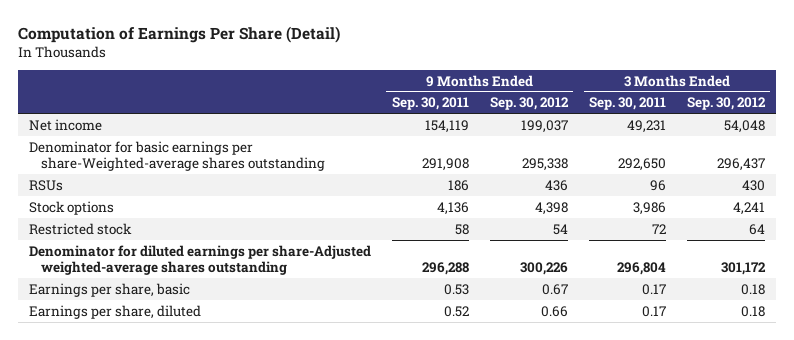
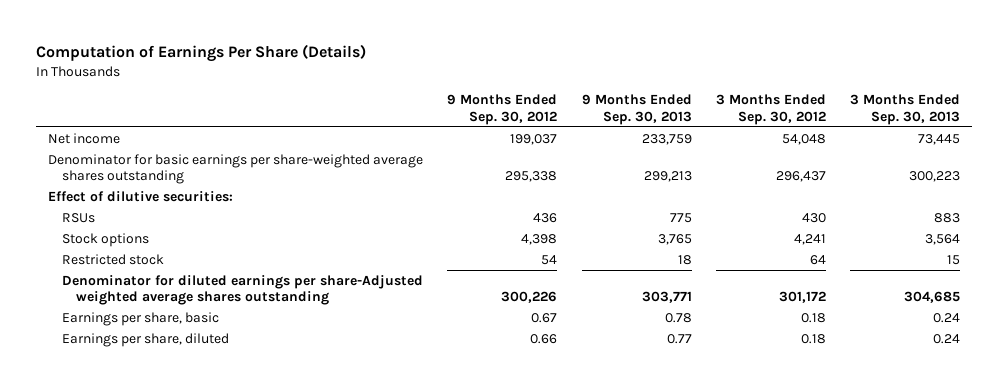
[18,25,341,43] Computation of Earnings Per Share (Detail) -> [35,44,366,63] Computation of Earnings Per Share (Details)
[391,97,469,111] Sep. 30, 2011 -> none
[588,97,666,111] Sep. 30, 2011 -> none
none -> [581,94,692,125] 9 Months Ended Sep. 30, 2013
none -> [850,94,961,125] 3 Months Ended Sep. 30, 2013
[28,140,325,171] Denominator for basic earnings per share-Weighted-average shares outstanding -> [47,153,423,185] Denominator for basic earnings per share-weighted average shares outstanding
none -> [47,190,233,202] Effect of dilutive securities:
[28,244,371,275] Denominator for diluted earnings per share-Adjusted weighted-average shares outstanding -> [61,274,423,306] Denominator for diluted earnings per share-Adjusted weighted average shares outstanding

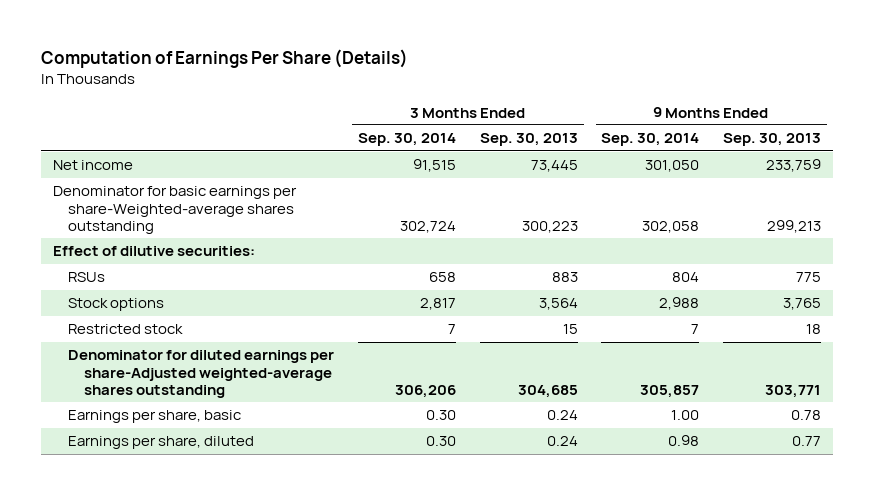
[447,94,558,125] 9 Months Ended Sep. 30, 2012 -> none
[715,94,826,125] 3 Months Ended Sep. 30, 2012 -> none
none -> [357,133,456,147] Sep. 30, 2014
none -> [601,133,700,147] Sep. 30, 2014
[47,153,423,185] Denominator for basic earnings per share-weighted average shares outstanding -> [52,186,297,234] Denominator for basic earnings per share-Weighted-average shares outstanding
[61,274,423,306] Denominator for diluted earnings per share-Adjusted weighted average shares outstanding -> [68,350,335,398] Denominator for diluted earnings per share-Adjusted weighted-average shares outstanding

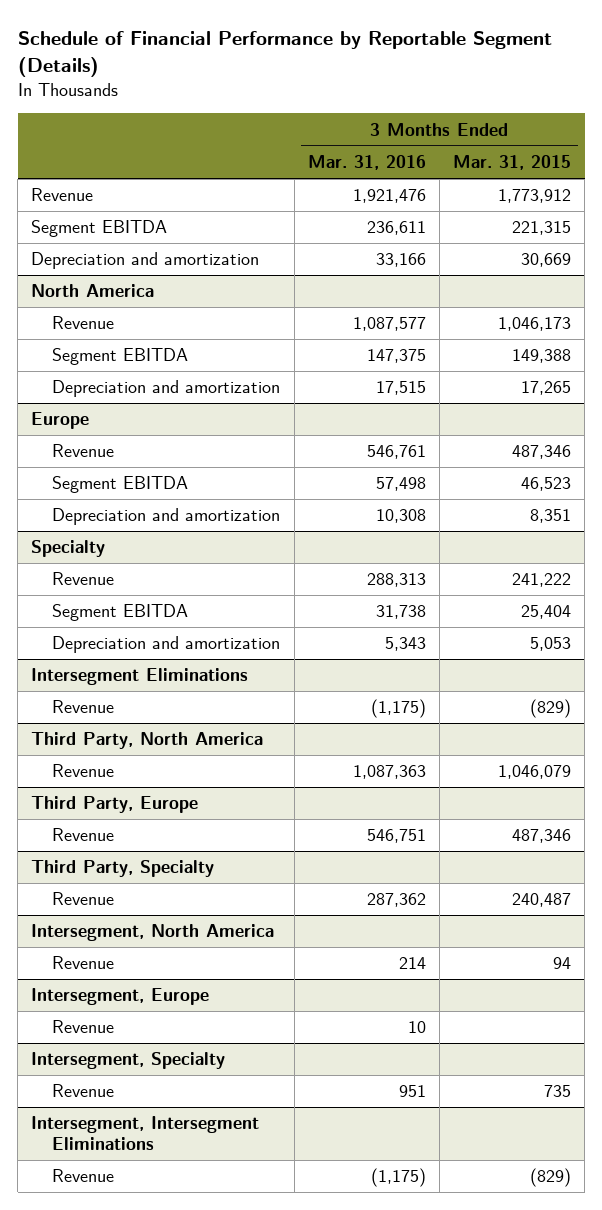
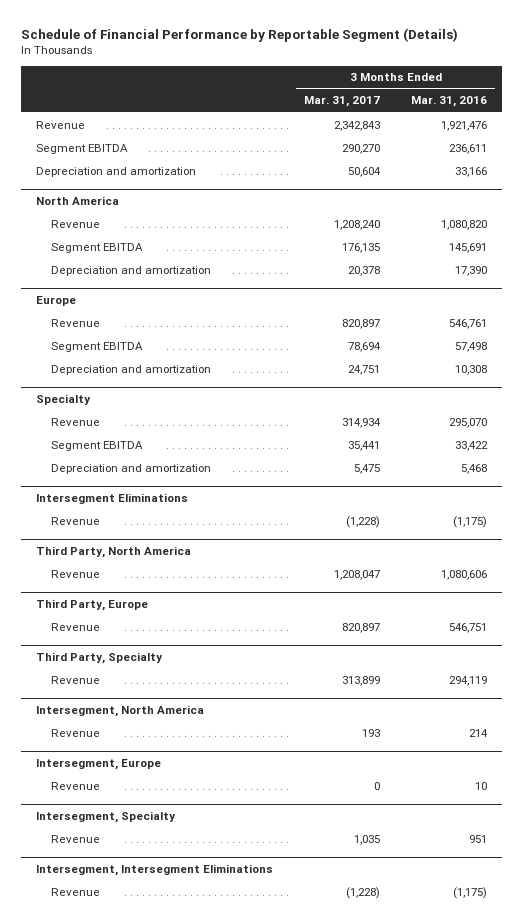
[453,155,572,171] Mar. 31, 2015 -> none
none -> [304,96,381,108] Mar. 31, 2017
[352,317,426,332] 1,087,577 -> [440,219,487,230] 1,080,820
[366,349,426,364] 147,375 -> [448,242,487,253] 145,691
[375,381,426,396] 17,515 -> [454,265,487,276] 17,390
[366,573,426,588] 288,313 -> [448,417,487,428] 295,070
[375,605,426,620] 31,738 -> [454,440,488,451] 33,422
[384,637,426,652] 5,343 -> [460,463,487,474] 5,468
[352,765,426,780] 1,087,363 -> [440,569,487,580] 1,080,606
[366,893,426,908] 287,362 -> [448,675,487,686] 294,119

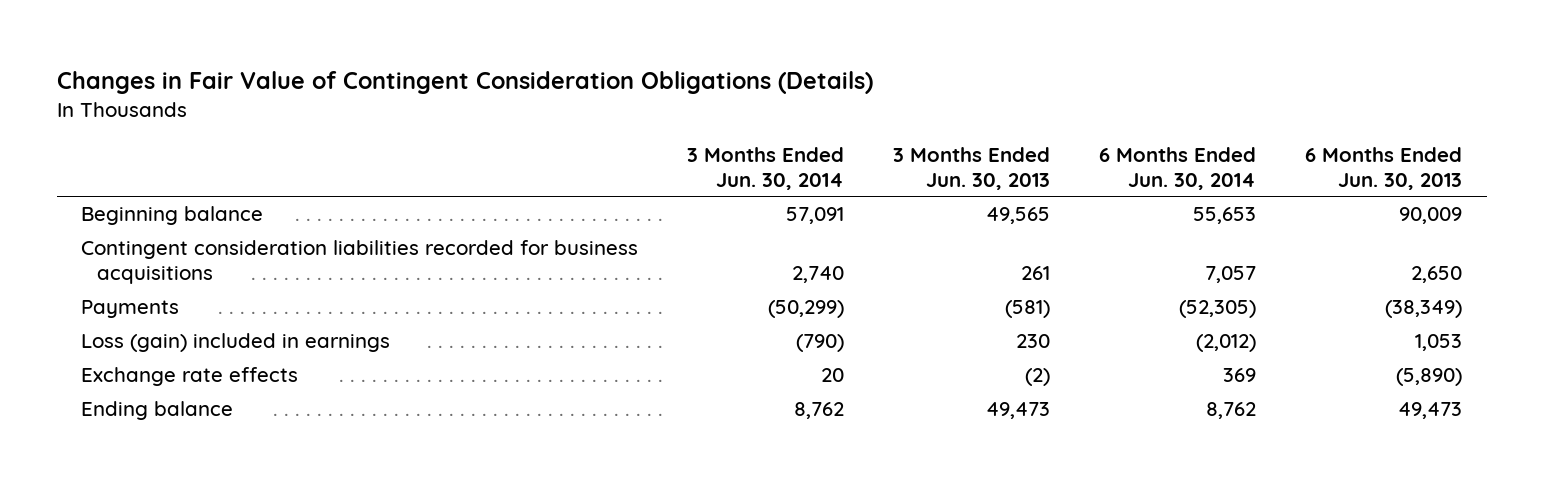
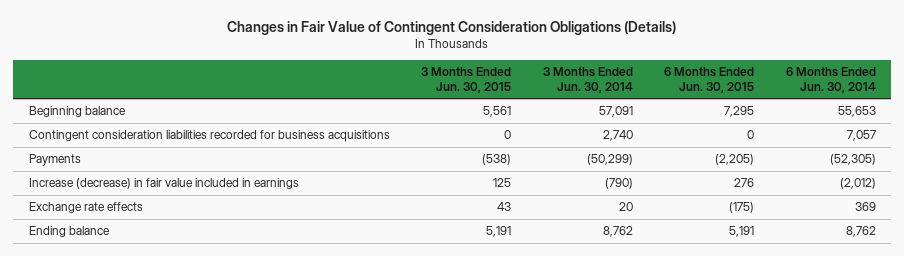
[893,146,1051,190] 3 Months Ended Jun. 30, 2013 -> none
[1305,146,1463,190] 6 Months Ended Jun. 30, 2013 -> none
none -> [421,66,512,93] 3 Months Ended Jun. 30, 2015
none -> [664,66,755,93] 6 Months Ended Jun. 30, 2015
[81,333,391,353] Loss (gain) included in earnings -> [28,178,299,190] Increase (decrease) in fair value included in earnings

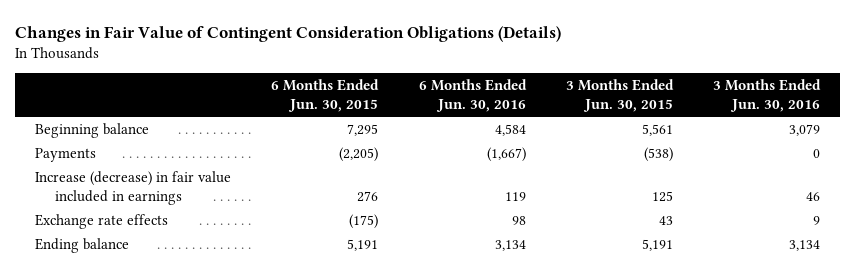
[542,66,633,93] 3 Months Ended Jun. 30, 2014 -> none
[785,66,876,93] 6 Months Ended Jun. 30, 2014 -> none
none -> [418,79,527,113] 6 Months Ended Jun. 30, 2016
none -> [713,79,822,113] 3 Months Ended Jun. 30, 2016
[28,130,390,143] Contingent consideration liabilities recorded for business acquisitions -> none

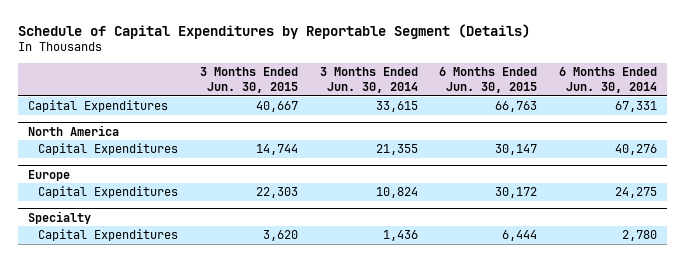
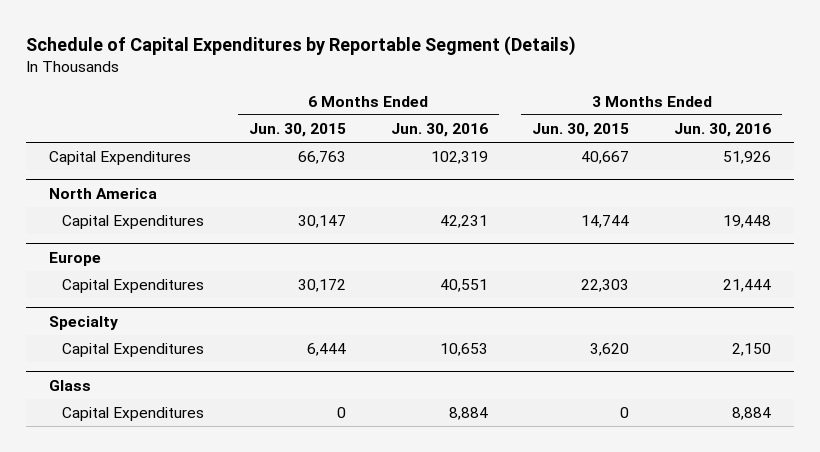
[319,67,418,93] 3 Months Ended Jun. 30, 2014 -> none
[558,67,657,93] 6 Months Ended Jun. 30, 2014 -> none
none -> [390,122,488,137] Jun. 30, 2016
none -> [674,122,772,137] Jun. 30, 2016
none -> [48,380,91,392] Glass
none -> [61,407,204,422] Capital Expenditures

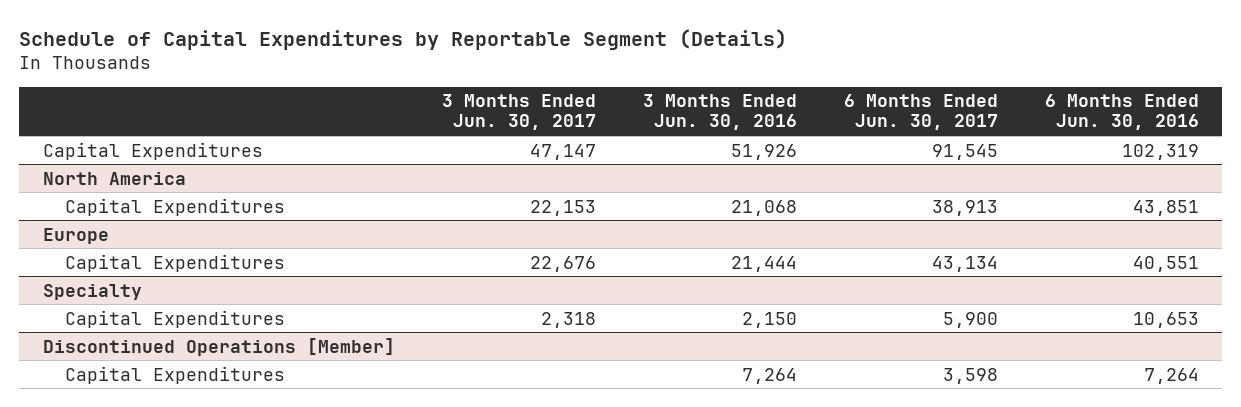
[248,122,346,137] Jun. 30, 2015 -> none
[532,122,630,137] Jun. 30, 2015 -> none
none -> [441,94,596,131] 3 Months Ended Jun. 30, 2017
none -> [843,94,998,131] 6 Months Ended Jun. 30, 2017
[439,215,488,229] 42,231 -> [1132,199,1199,216] 43,851
[723,215,772,229] 19,448 -> [730,199,797,216] 21,068
[48,380,91,392] Glass -> none
none -> [42,337,395,356] Discontinued Operations [Member]
[448,407,488,421] 8,884 -> [1143,367,1199,384] 7,264
[732,407,772,421] 8,884 -> [741,367,797,384] 7,264

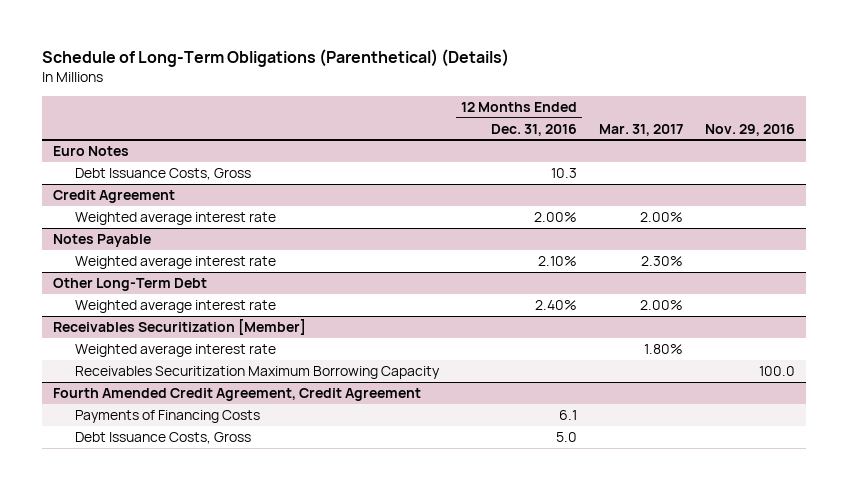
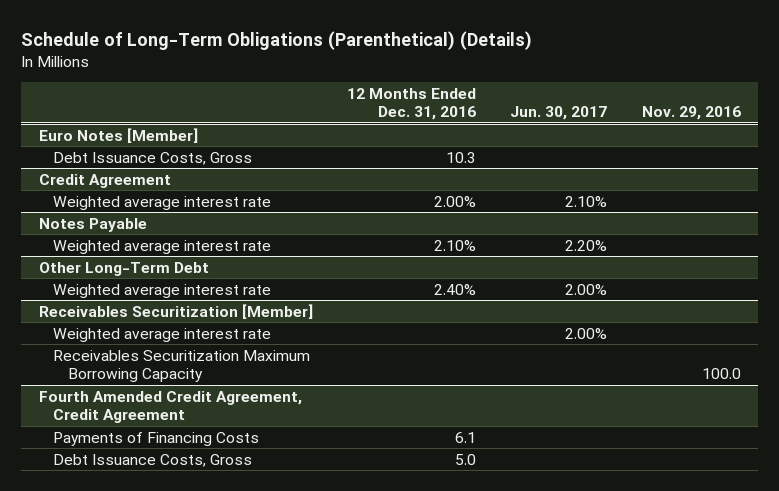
[598,123,683,136] Mar. 31, 2017 -> none
none -> [510,106,608,121] Jun. 30, 2017
[53,145,130,156] Euro Notes -> [38,127,198,143] Euro Notes [Member]

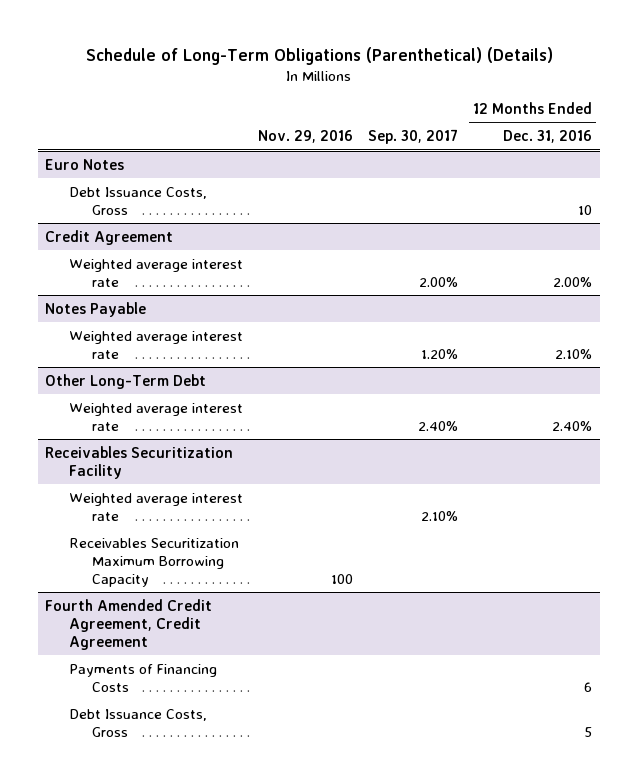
[510,106,608,121] Jun. 30, 2017 -> none
none -> [368,129,459,145] Sep. 30, 2017
[38,127,198,143] Euro Notes [Member] -> [45,158,125,170] Euro Notes
[445,151,476,163] 10.3 -> [578,204,593,215] 10
[38,303,313,319] Receivables Securitization [Member] -> [45,445,234,479] Receivables Securitization Facility
[701,368,741,380] 100.0 -> [330,573,353,584] 100
[454,431,476,443] 6.1 -> [584,681,593,692] 6
[454,453,476,465] 5.0 -> [584,726,593,737] 5

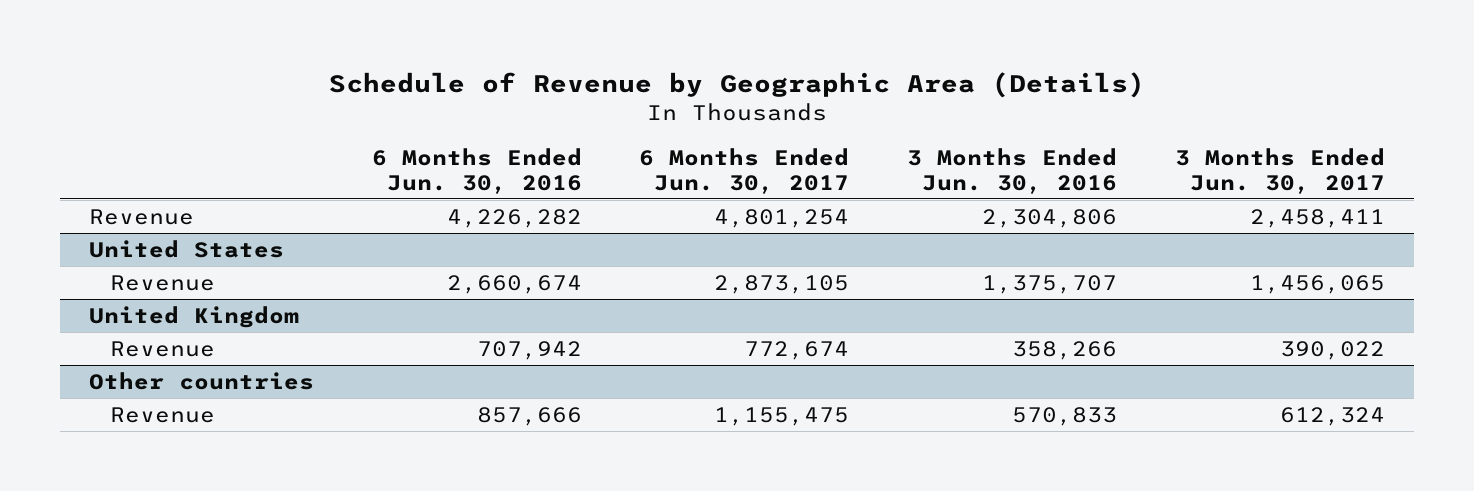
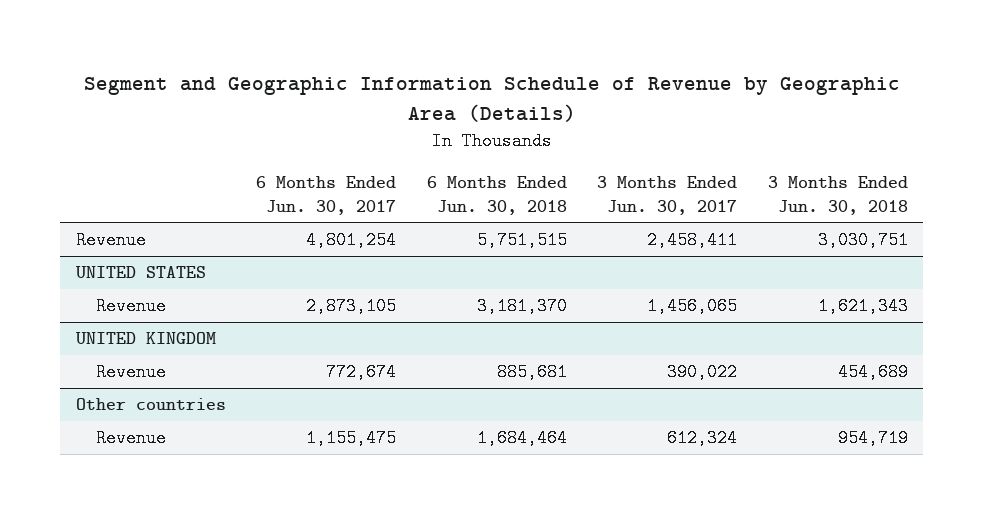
[328,72,1145,99] Schedule of Revenue by Geographic Area (Details) -> [83,77,900,123] Segment and Geographic Information Schedule of Revenue by Geographic Area (Details)
[371,147,582,194] 6 Months Ended Jun. 30, 2016 -> none
[907,147,1118,194] 3 Months Ended Jun. 30, 2016 -> none
none -> [426,175,567,215] 6 Months Ended Jun. 30, 2018
none -> [768,175,909,215] 3 Months Ended Jun. 30, 2018
[88,239,284,258] United States -> [74,266,206,279] UNITED STATES
[88,305,299,328] United Kingdom -> [74,332,216,345] UNITED KINGDOM

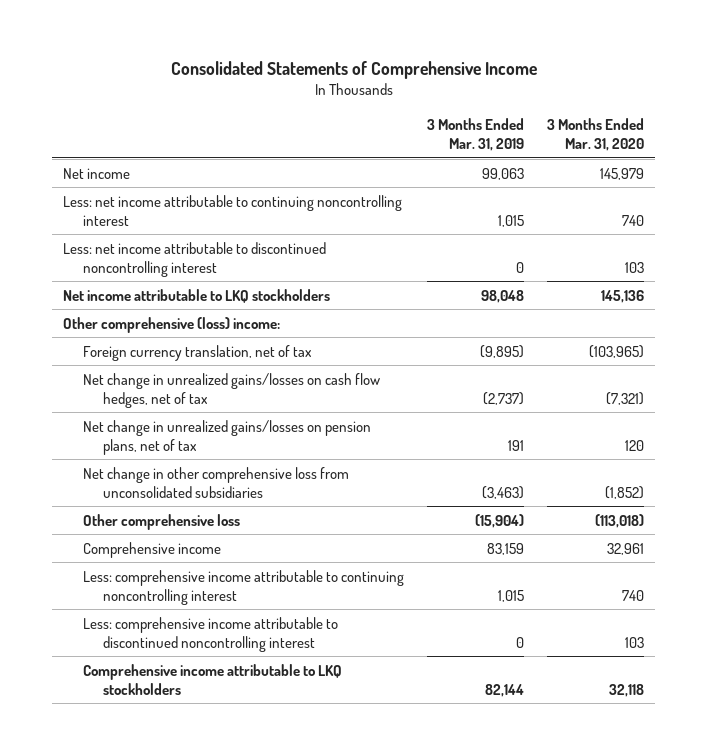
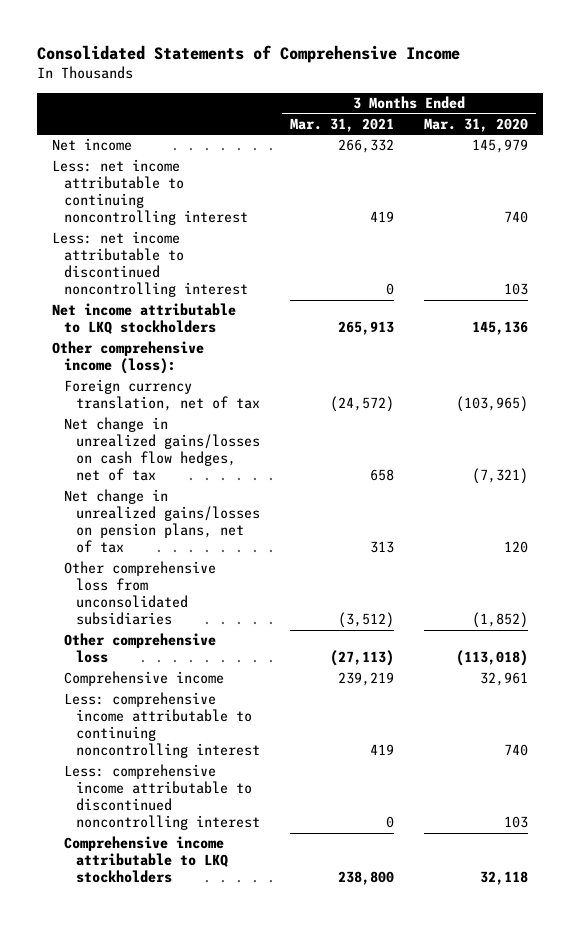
[426,117,524,152] 3 Months Ended Mar. 31, 2019 -> none
none -> [289,117,394,132] Mar. 31, 2021
[63,316,281,333] Other comprehensive (loss) income: -> [52,341,205,375] Other comprehensive income (loss):
[82,466,349,498] Net change in other comprehensive loss from unconsolidated subsidiaries -> [63,561,216,626] Other comprehensive loss from unconsolidated subsidiaries

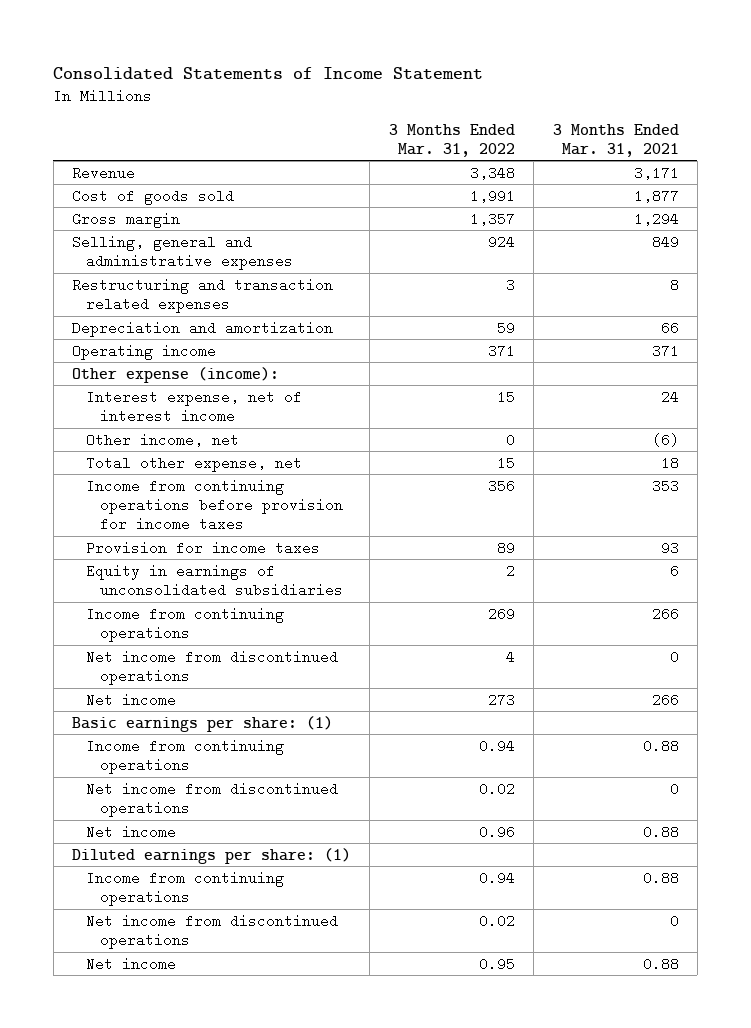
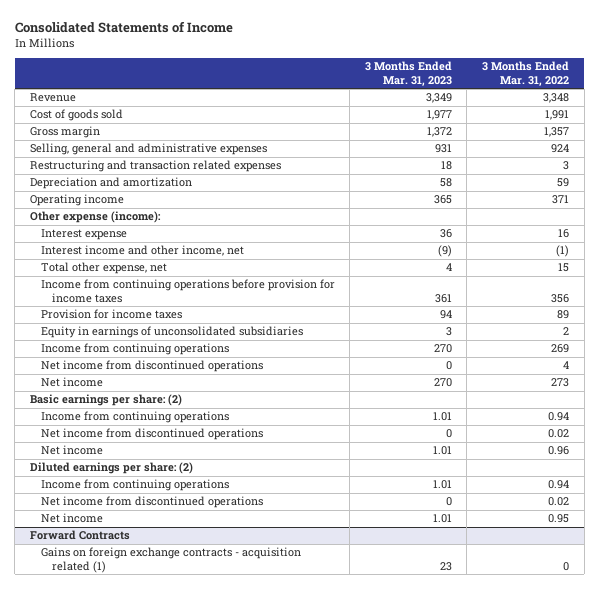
[53,66,484,80] Consolidated Statements of Income Statement -> [14,20,233,33] Consolidated Statements of Income
[552,123,679,157] 3 Months Ended Mar. 31, 2021 -> none
none -> [364,61,452,86] 3 Months Ended Mar. 31, 2023
[85,389,302,424] Interest expense, net of interest income -> none
none -> [40,229,127,241] Interest expense
[85,432,239,447] Other income, net -> [40,245,244,257] Interest income and other income, net
[505,432,515,447] 0 -> [556,245,570,258] (1)
[71,715,333,732] Basic earnings per share: (1) -> [29,394,182,407] Basic earnings per share: (2)
[71,847,351,864] Diluted earnings per share: (1) -> [29,462,193,475] Diluted earnings per share: (2)
none -> [29,530,130,541] Forward Contracts
none -> [40,547,301,574] Gains on foreign exchange contracts - acquisition related (1)

